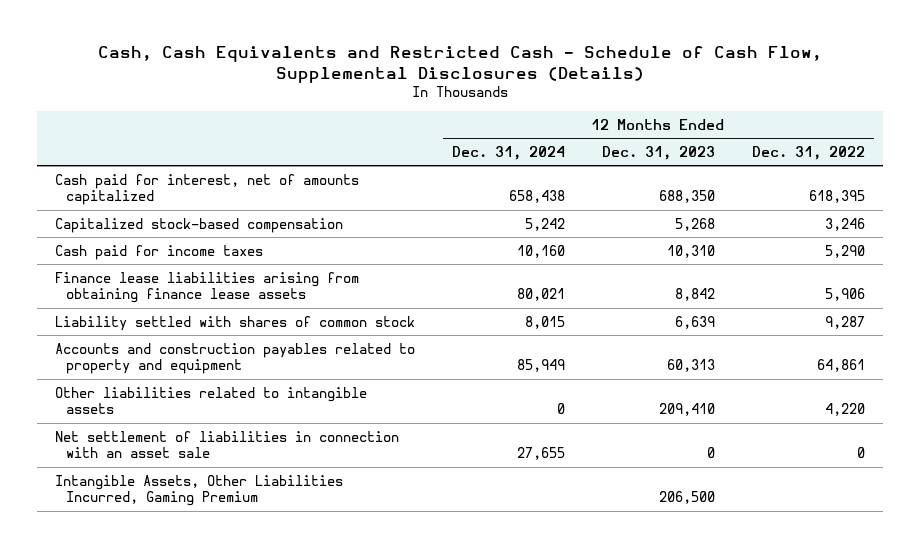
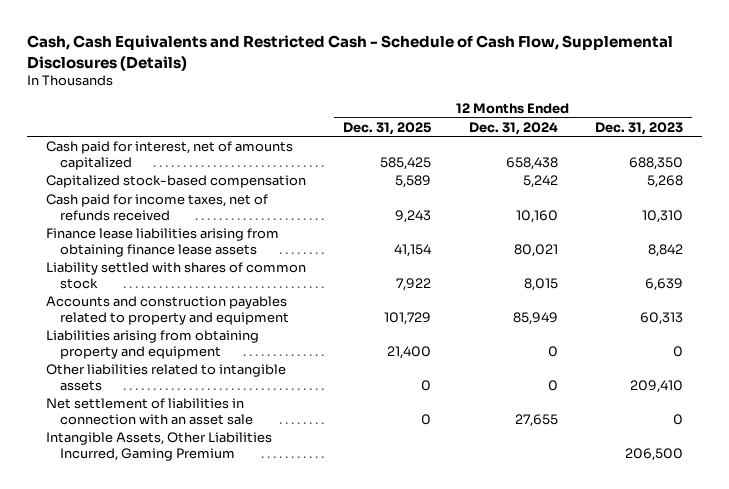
[751,145,865,160] Dec. 31, 2022 -> none
none -> [343,121,432,135] Dec. 31, 2025
[55,244,264,260] Cash paid for income taxes -> [45,194,268,221] Cash paid for income taxes, net of refunds received
none -> [45,330,259,359] Liabilities arising from obtaining property and equipment

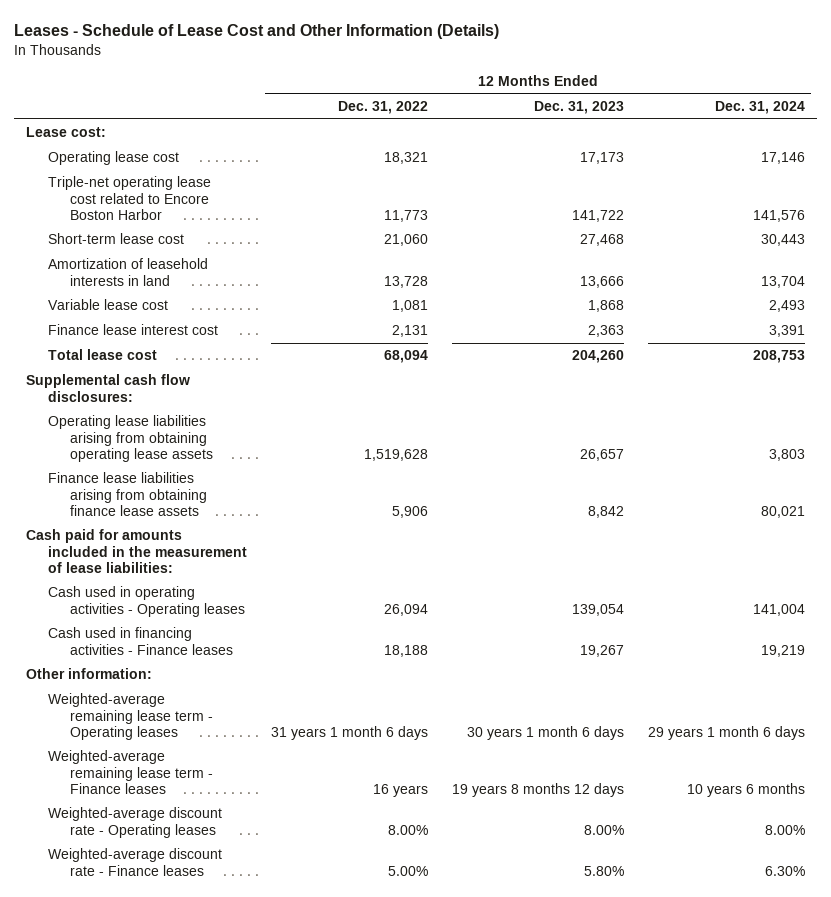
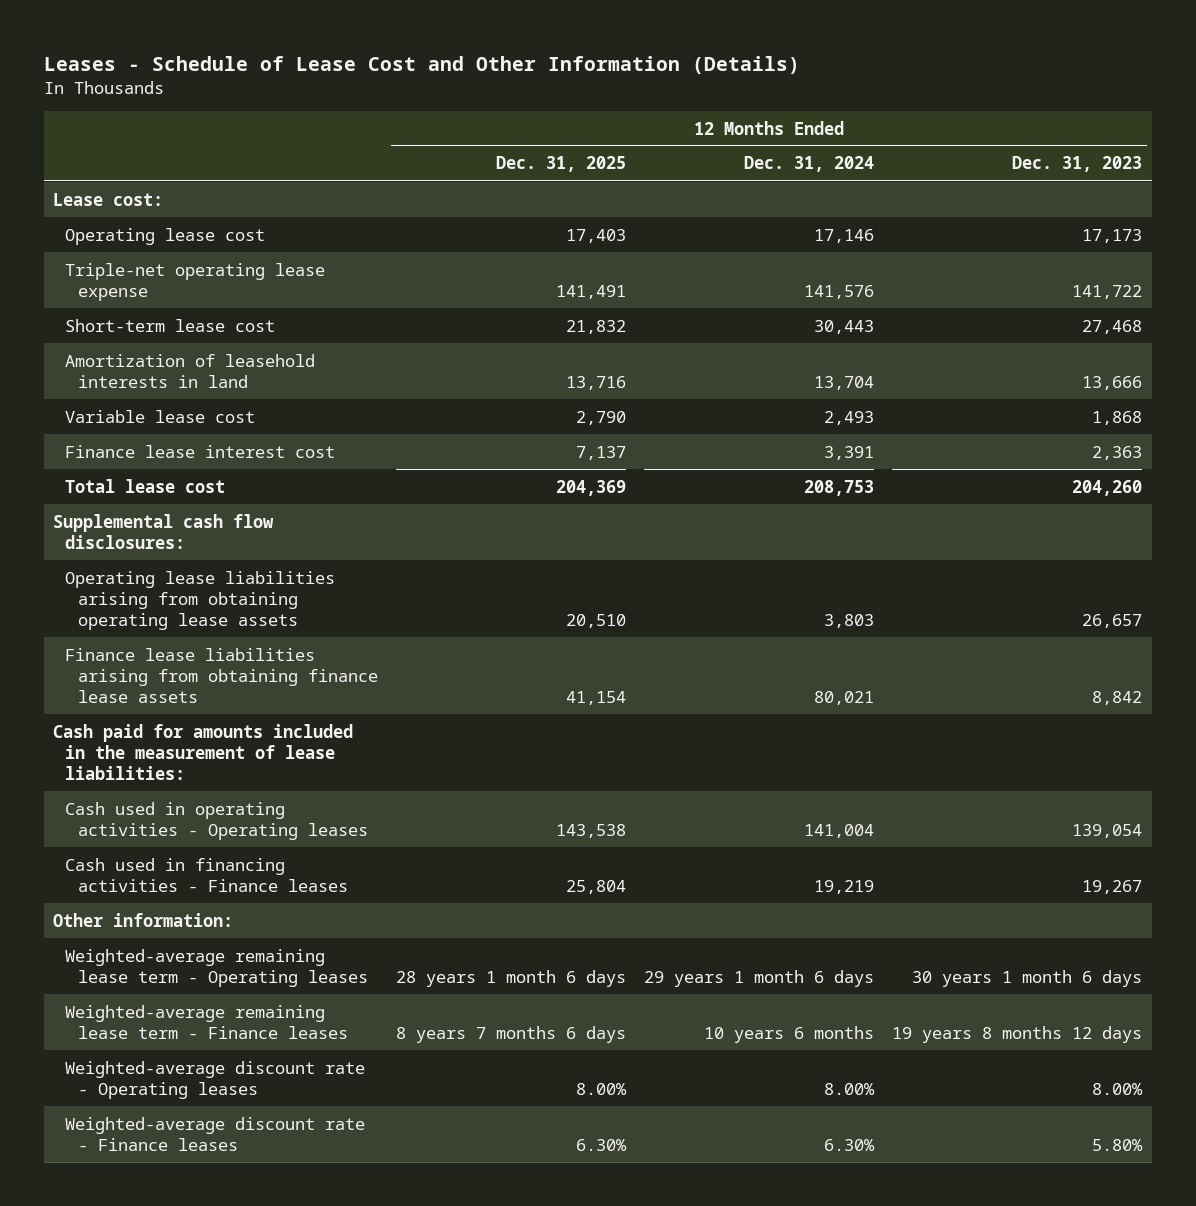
[337,101,428,115] Dec. 31, 2022 -> none
none -> [495,156,626,173] Dec. 31, 2025
[47,176,211,220] Triple-net operating lease cost related to Encore Boston Harbor -> [65,262,326,301] Triple-net operating lease expense

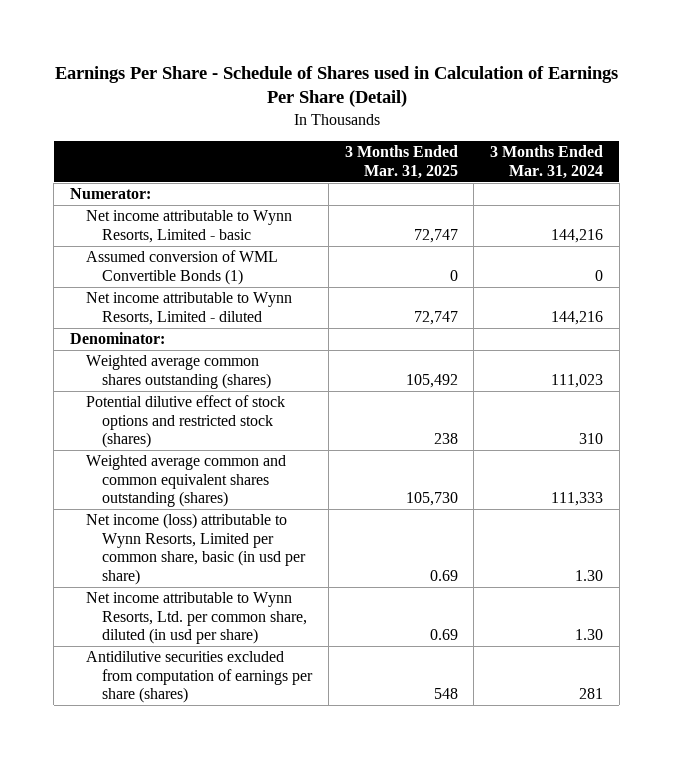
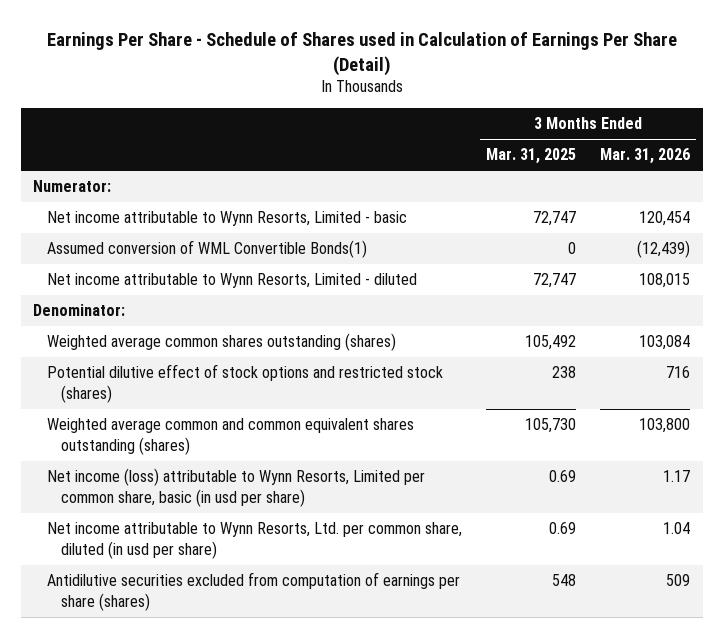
[490,145,604,179] 3 Months Ended Mar. 31, 2024 -> none
none -> [600,148,691,165] Mar. 31, 2026
[86,250,279,285] Assumed conversion of WML Convertible Bonds (1) -> [47,240,368,259] Assumed conversion of WML Convertible Bonds(1)

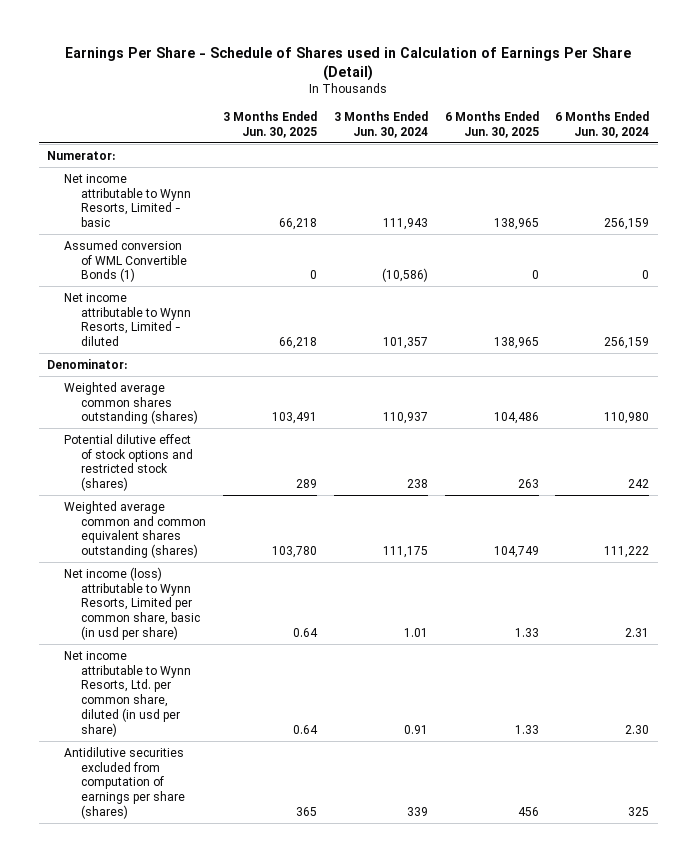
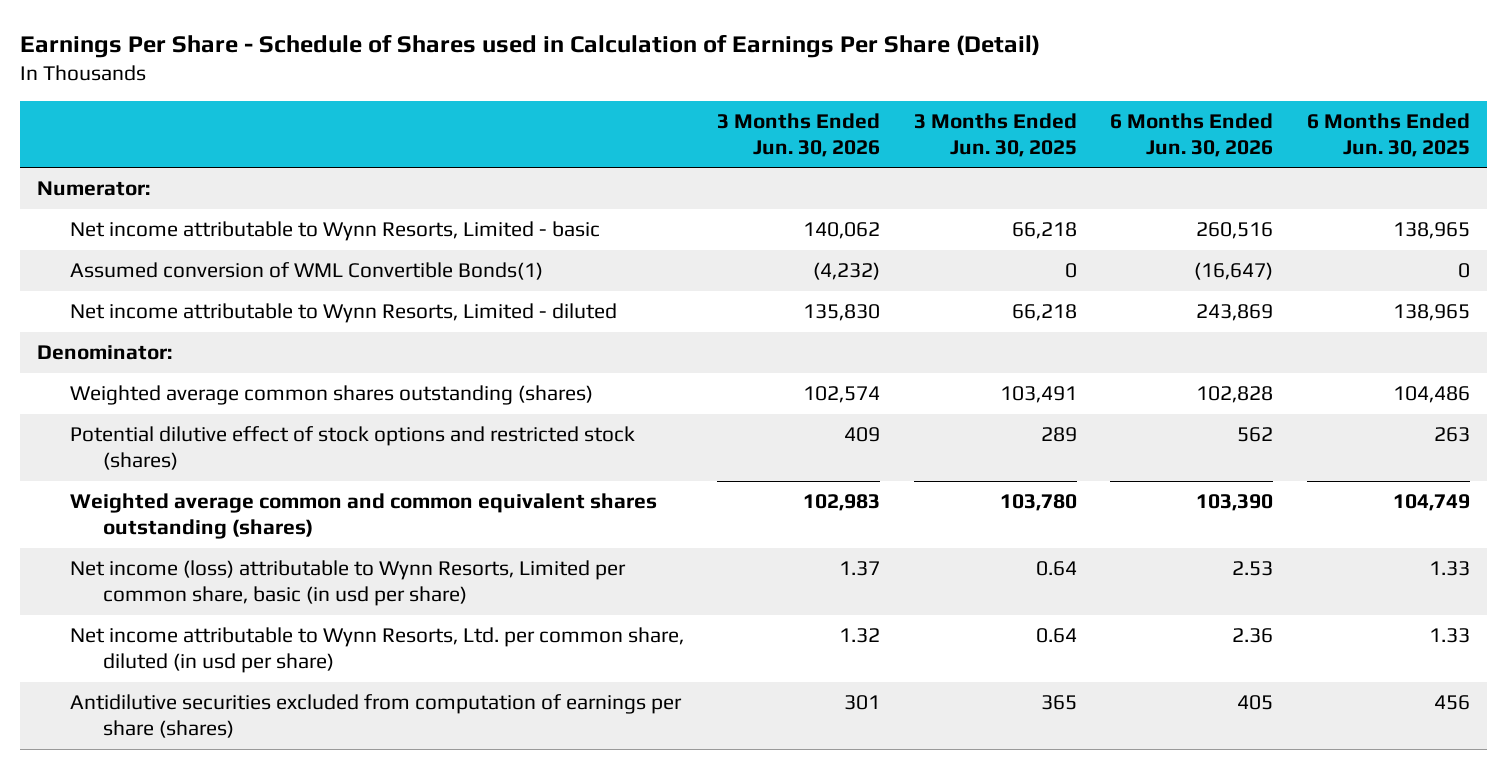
[333,110,428,138] 3 Months Ended Jun. 30, 2024 -> none
[555,110,650,138] 6 Months Ended Jun. 30, 2024 -> none
none -> [717,112,881,157] 3 Months Ended Jun. 30, 2026
none -> [1110,112,1274,157] 6 Months Ended Jun. 30, 2026
[64,239,188,283] Assumed conversion of WML Convertible Bonds (1) -> [69,262,543,281] Assumed conversion of WML Convertible Bonds(1)

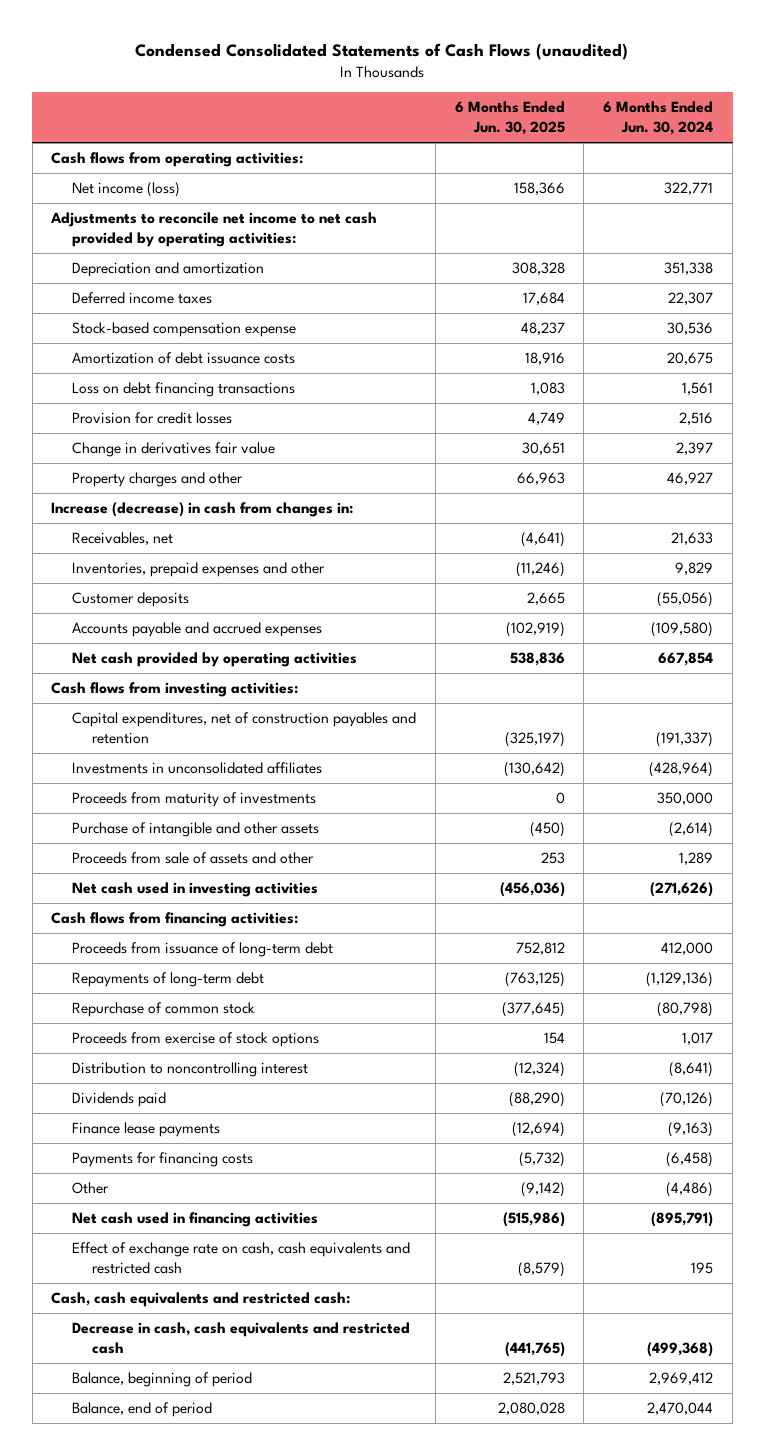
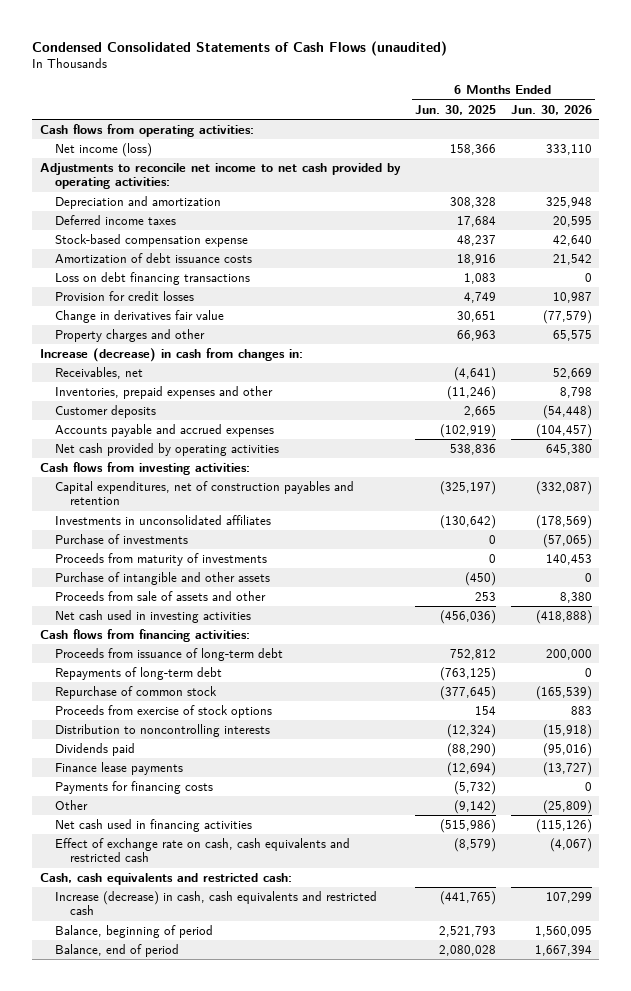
[603,101,714,136] 6 Months Ended Jun. 30, 2024 -> none
none -> [510,104,592,115] Jun. 30, 2026
none -> [54,534,188,545] Purchase of investments
[71,1062,308,1078] Distribution to noncontrolling interest -> [54,724,270,738] Distribution to noncontrolling interests
[71,1322,410,1355] Decrease in cash, cash equivalents and restricted cash -> [54,891,377,916] Increase (decrease) in cash, cash equivalents and restricted cash

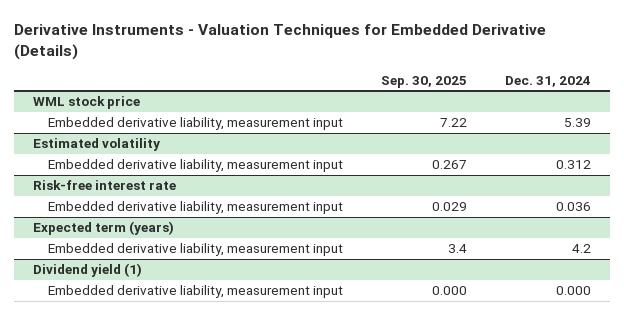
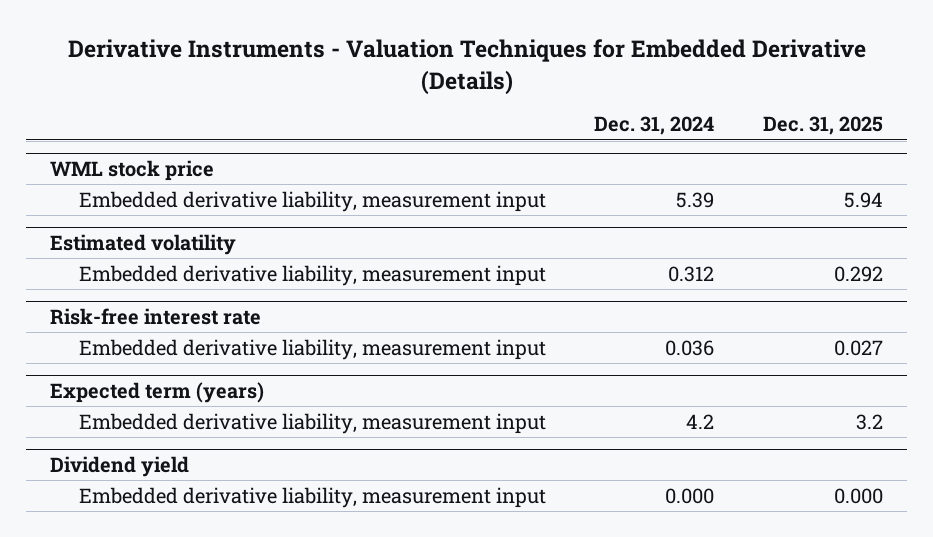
[381,75,468,88] Sep. 30, 2025 -> none
none -> [762,116,883,136] Dec. 31, 2025
[32,263,142,278] Dividend yield (1) -> [50,456,190,478] Dividend yield

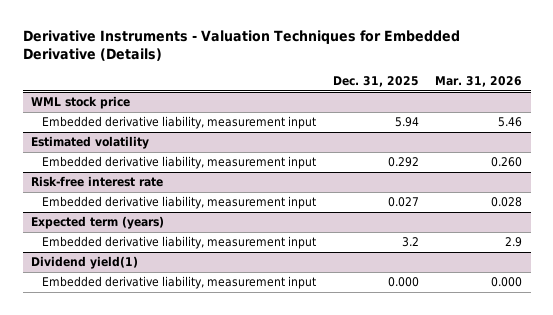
[594,116,715,136] Dec. 31, 2024 -> none
none -> [435,76,523,88] Mar. 31, 2026
[50,456,190,478] Dividend yield -> [31,256,139,270] Dividend yield(1)

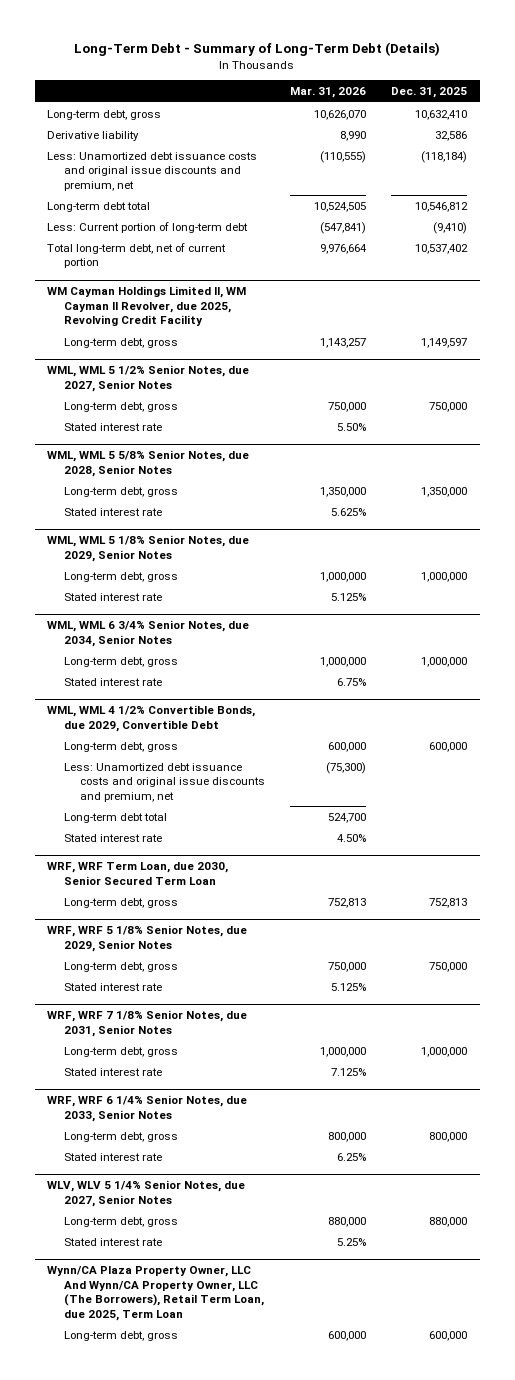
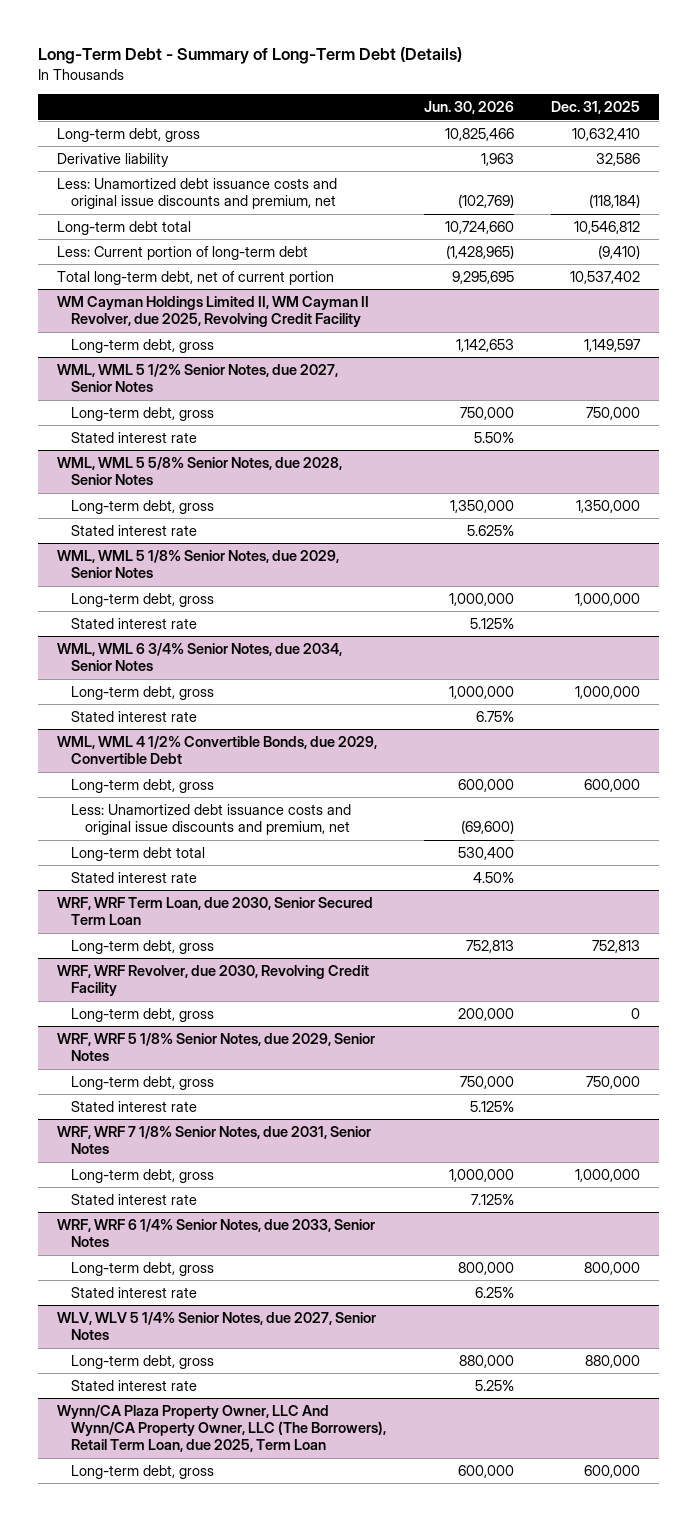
[290,87,367,99] Mar. 31, 2026 -> none
none -> [423,101,514,115] Jun. 30, 2026
none -> [56,964,369,997] WRF, WRF Revolver, due 2030, Revolving Credit Facility
none -> [70,1007,214,1022] Long-term debt, gross

